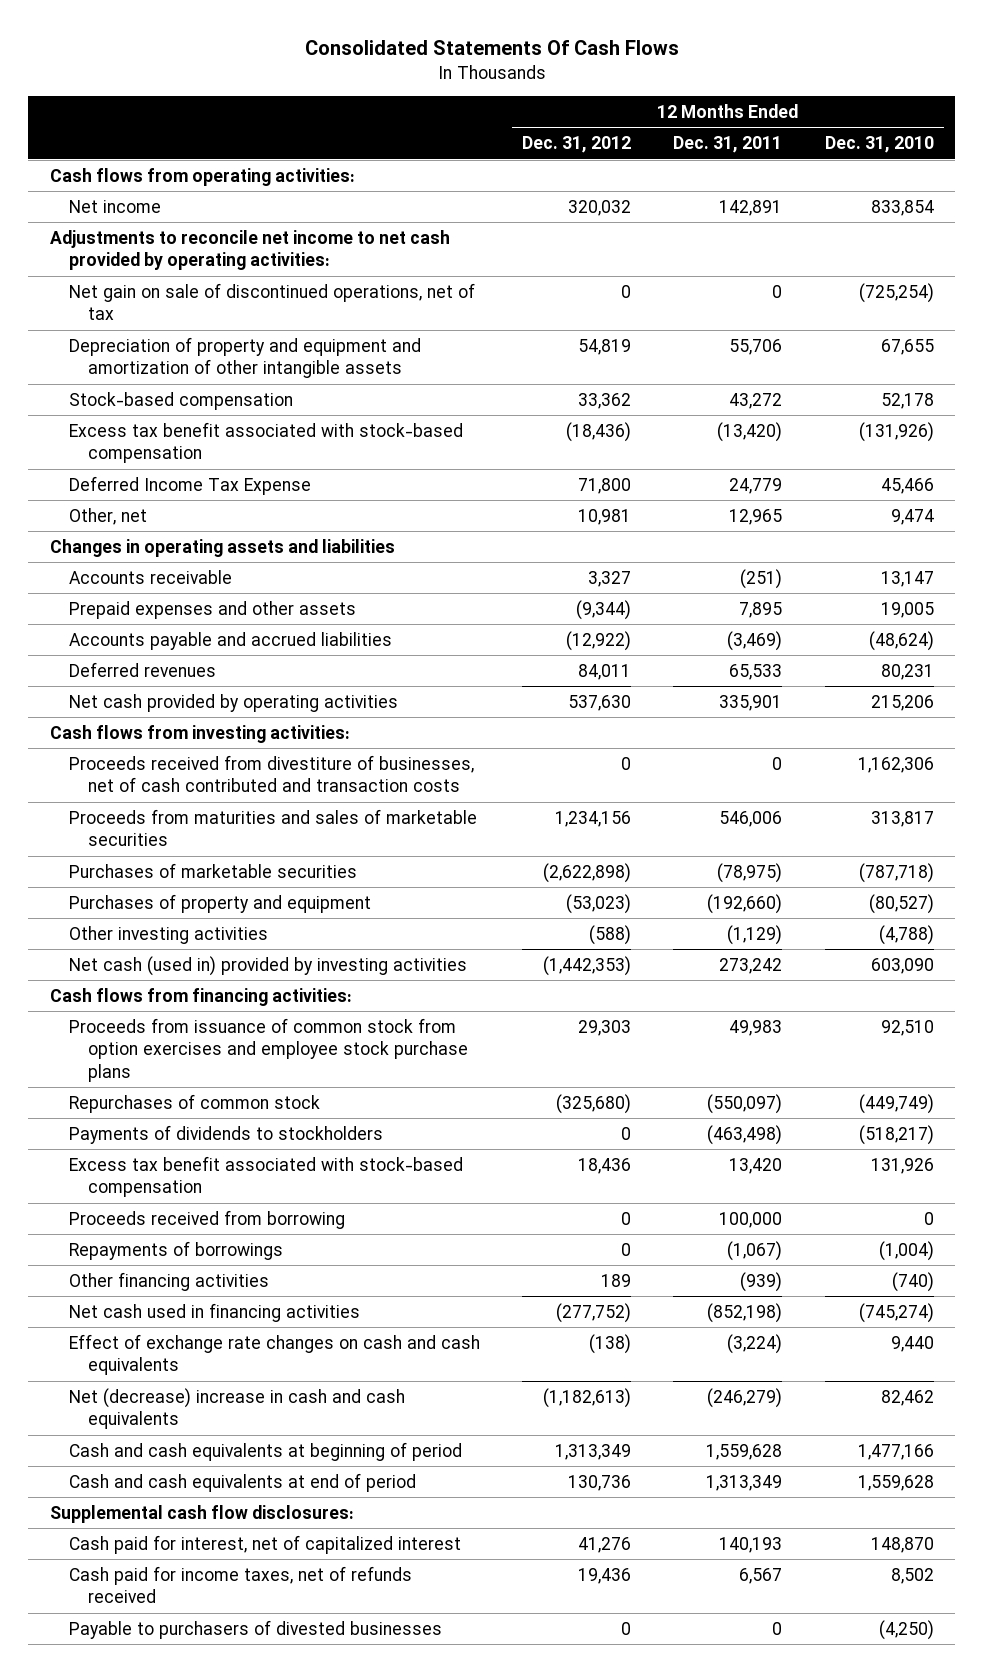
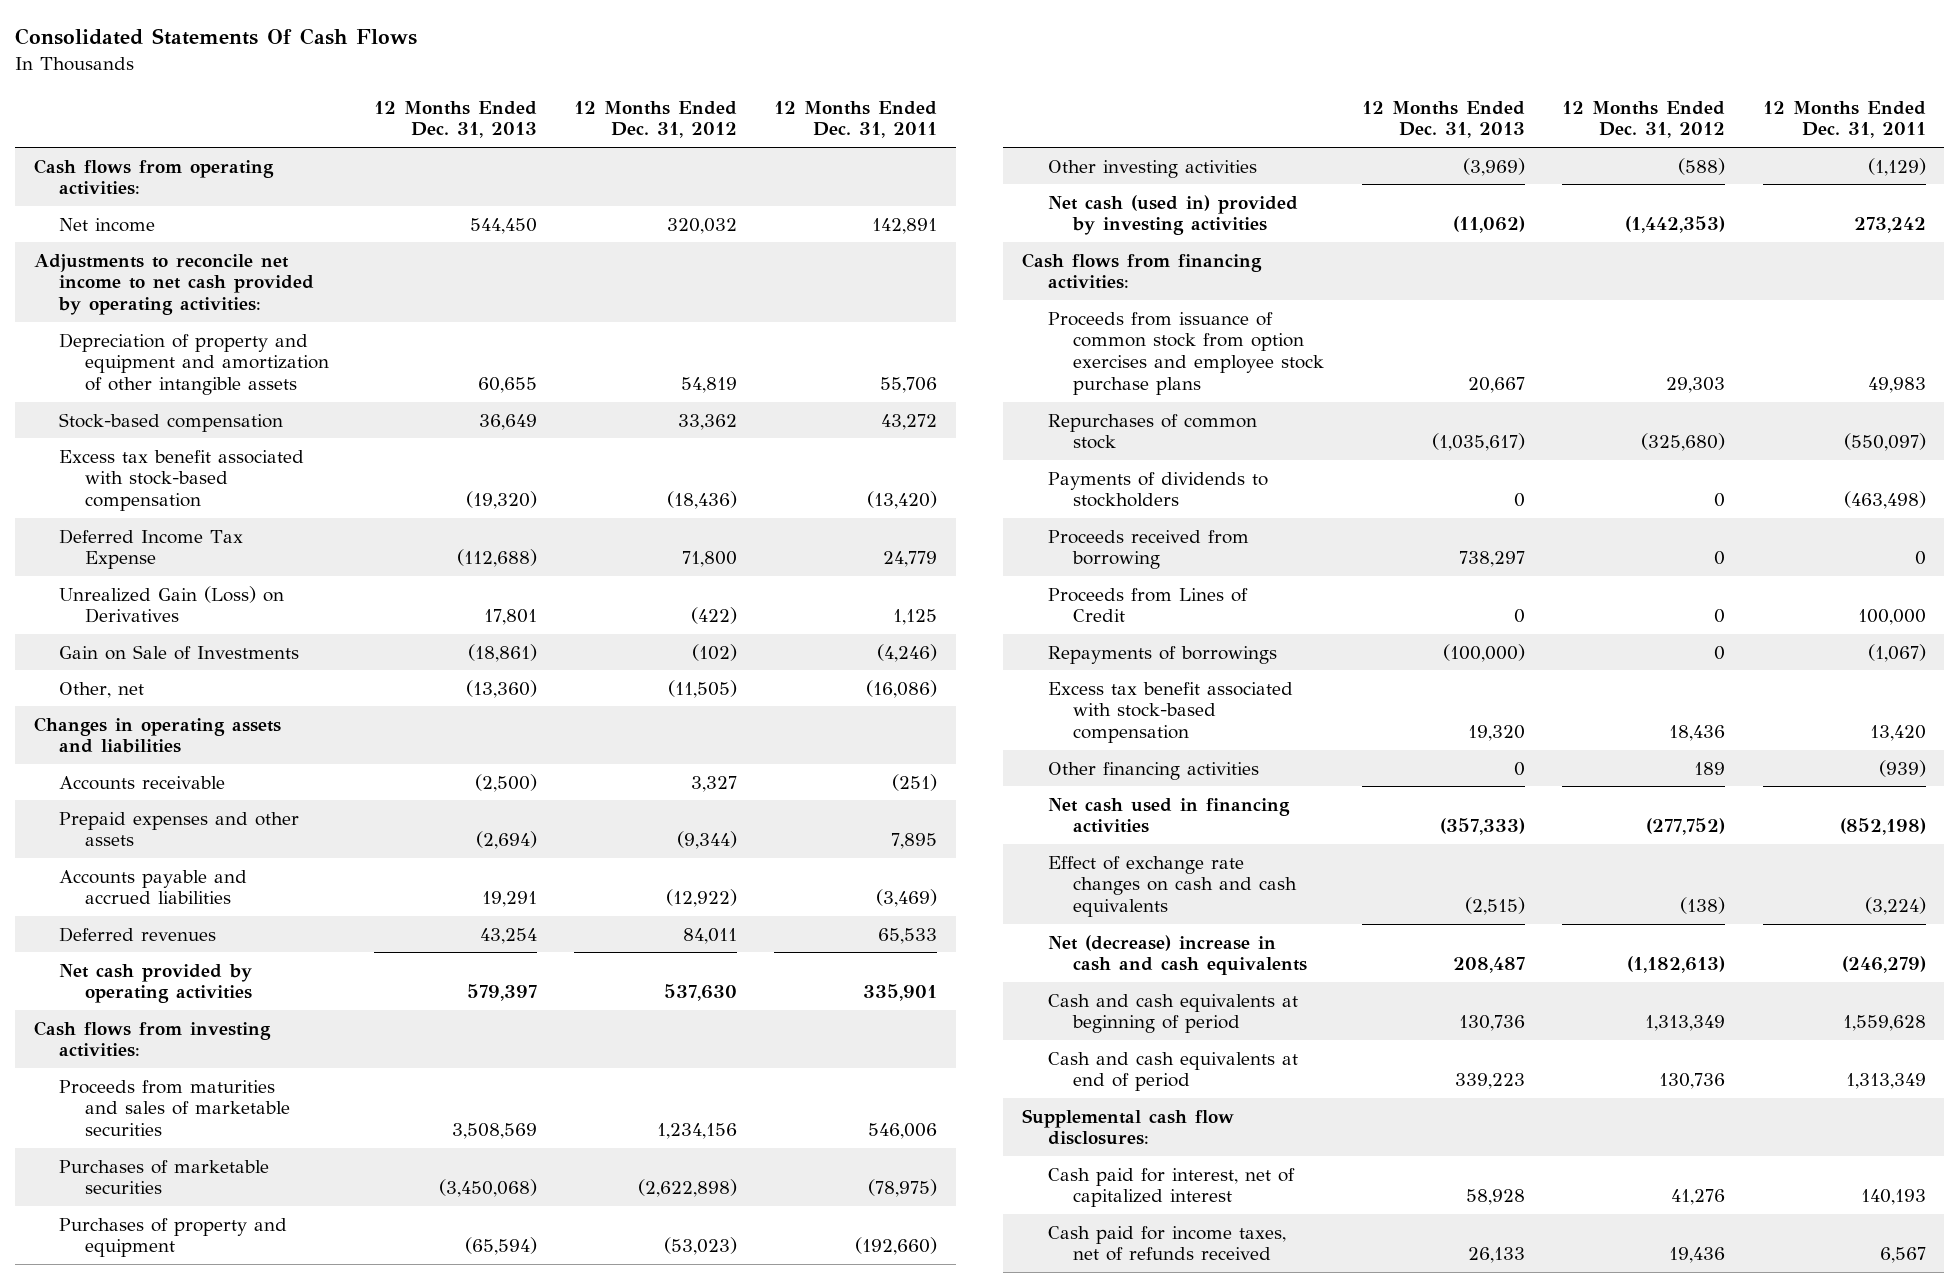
[824,136,934,154] Dec. 31, 2010 -> none
none -> [373,100,537,139] 12 Months Ended Dec. 31, 2013
[68,282,475,321] Net gain on sale of discontinued operations, net of tax -> none
none -> [59,585,285,624] Unrealized Gain (Loss) on Derivatives
none -> [59,644,300,660] Gain on Sale of Investments
[578,508,632,525] 10,981 -> [668,679,738,698] (11,505)
[729,508,783,525] 12,965 -> [866,679,938,698] (16,086)
[68,754,474,793] Proceeds received from divestiture of businesses, net of cash contributed and transaction costs -> none
[719,1211,783,1228] 100,000 -> [1914,551,1926,566] 0
none -> [1047,587,1248,623] Proceeds from Lines of Credit
[68,1155,463,1198] Excess tax benefit associated with stock-based compensation -> [1047,681,1293,744] Excess tax benefit associated with stock-based compensation
[68,1619,442,1639] Payable to purchasers of divested businesses -> none

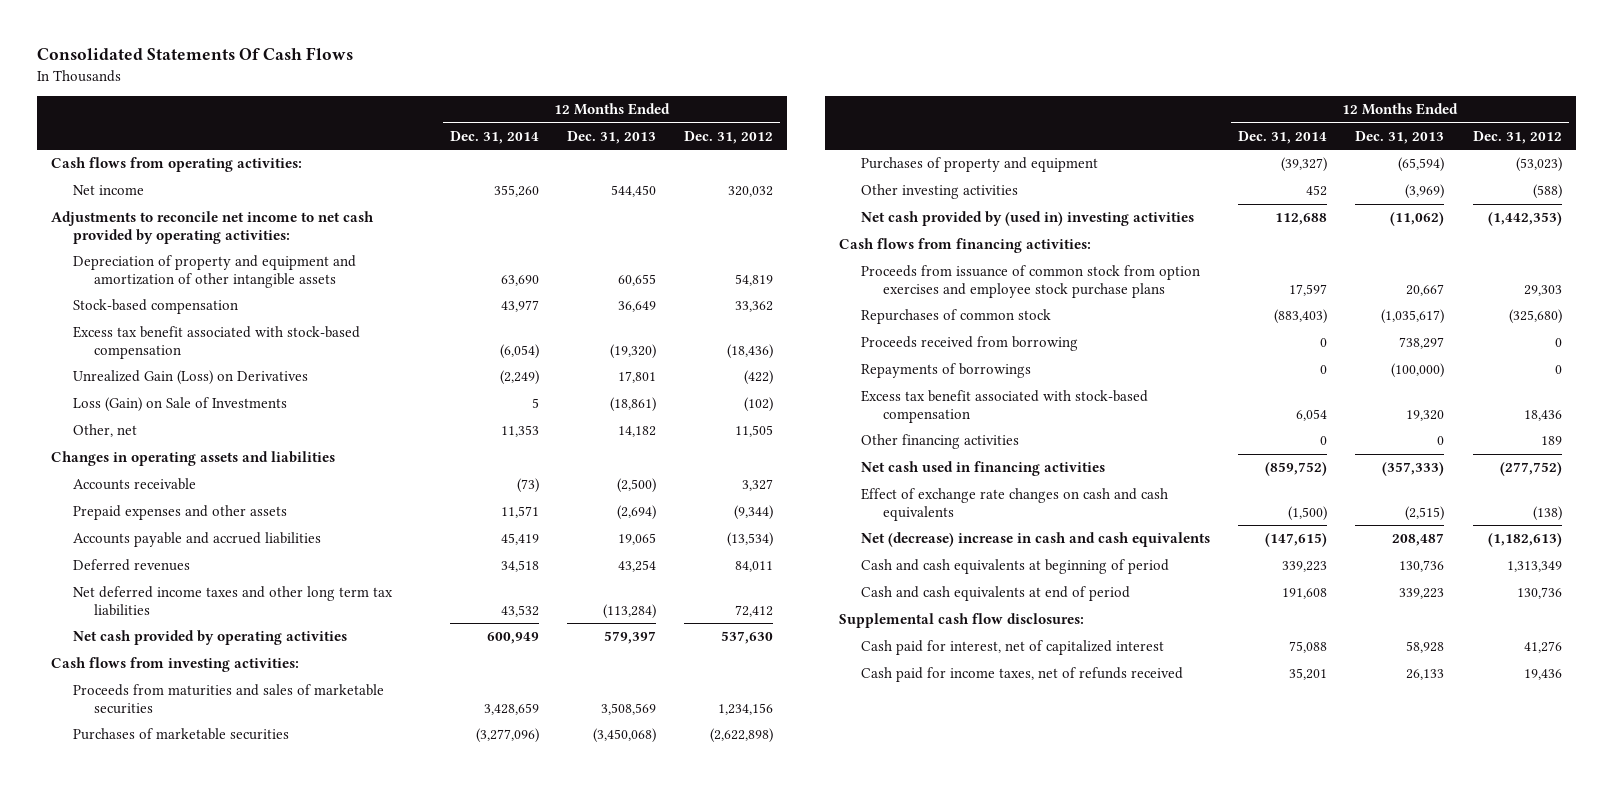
[774,100,938,139] 12 Months Ended Dec. 31, 2011 -> none
none -> [449,130,539,144] Dec. 31, 2014
[59,528,244,570] Deferred Income Tax Expense -> none
[59,644,300,660] Gain on Sale of Investments -> [72,397,287,413] Loss (Gain) on Sale of Investments
[465,679,537,698] (13,360) -> [618,426,657,438] 14,182
[668,679,738,698] (11,505) -> [735,425,774,438] 11,505
[481,891,537,908] 19,291 -> [618,533,657,546] 19,065
[666,889,738,908] (12,922) -> [727,532,774,548] (13,534)
none -> [72,586,393,617] Net deferred income taxes and other long term tax liabilities
[1047,194,1298,236] Net cash (used in) provided by investing activities -> [860,211,1194,227] Net cash provided by (used in) investing activities
[1047,471,1268,508] Payments of dividends to stockholders -> none
[1047,587,1248,623] Proceeds from Lines of Credit -> none

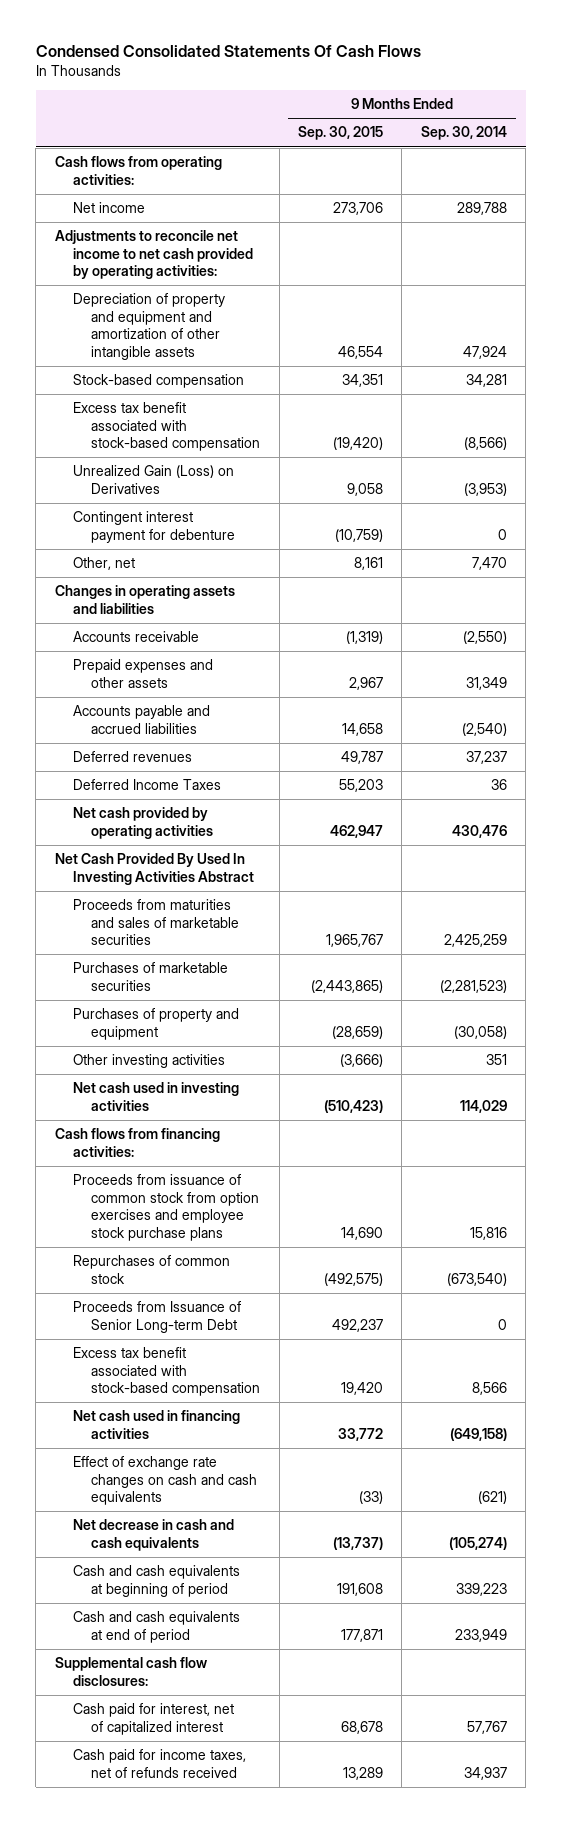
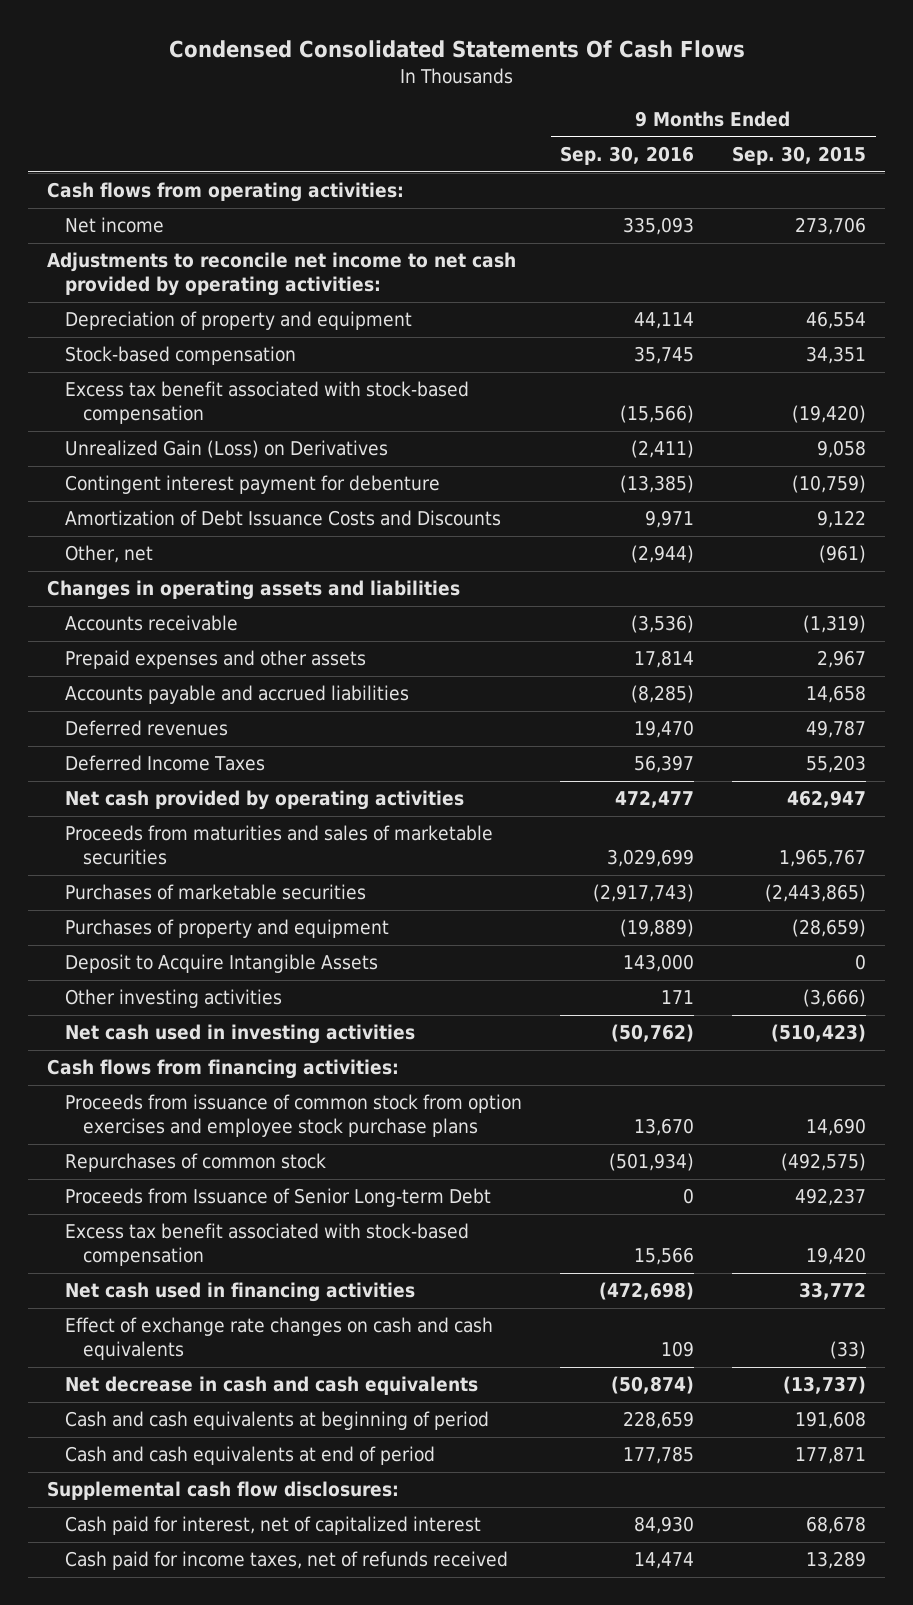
[420,126,507,141] Sep. 30, 2014 -> none
none -> [560,146,695,166] Sep. 30, 2016
[72,293,225,360] Depreciation of property and equipment and amortization of other intangible assets -> [64,311,412,331] Depreciation of property and equipment
none -> [64,510,501,527] Amortization of Debt Issuance Costs and Discounts
[353,557,383,571] 8,161 -> [819,545,867,564] (961)
[54,853,254,885] Net Cash Provided By Used In Investing Activities Abstract -> none
none -> [64,954,378,974] Deposit to Acquire Intangible Assets

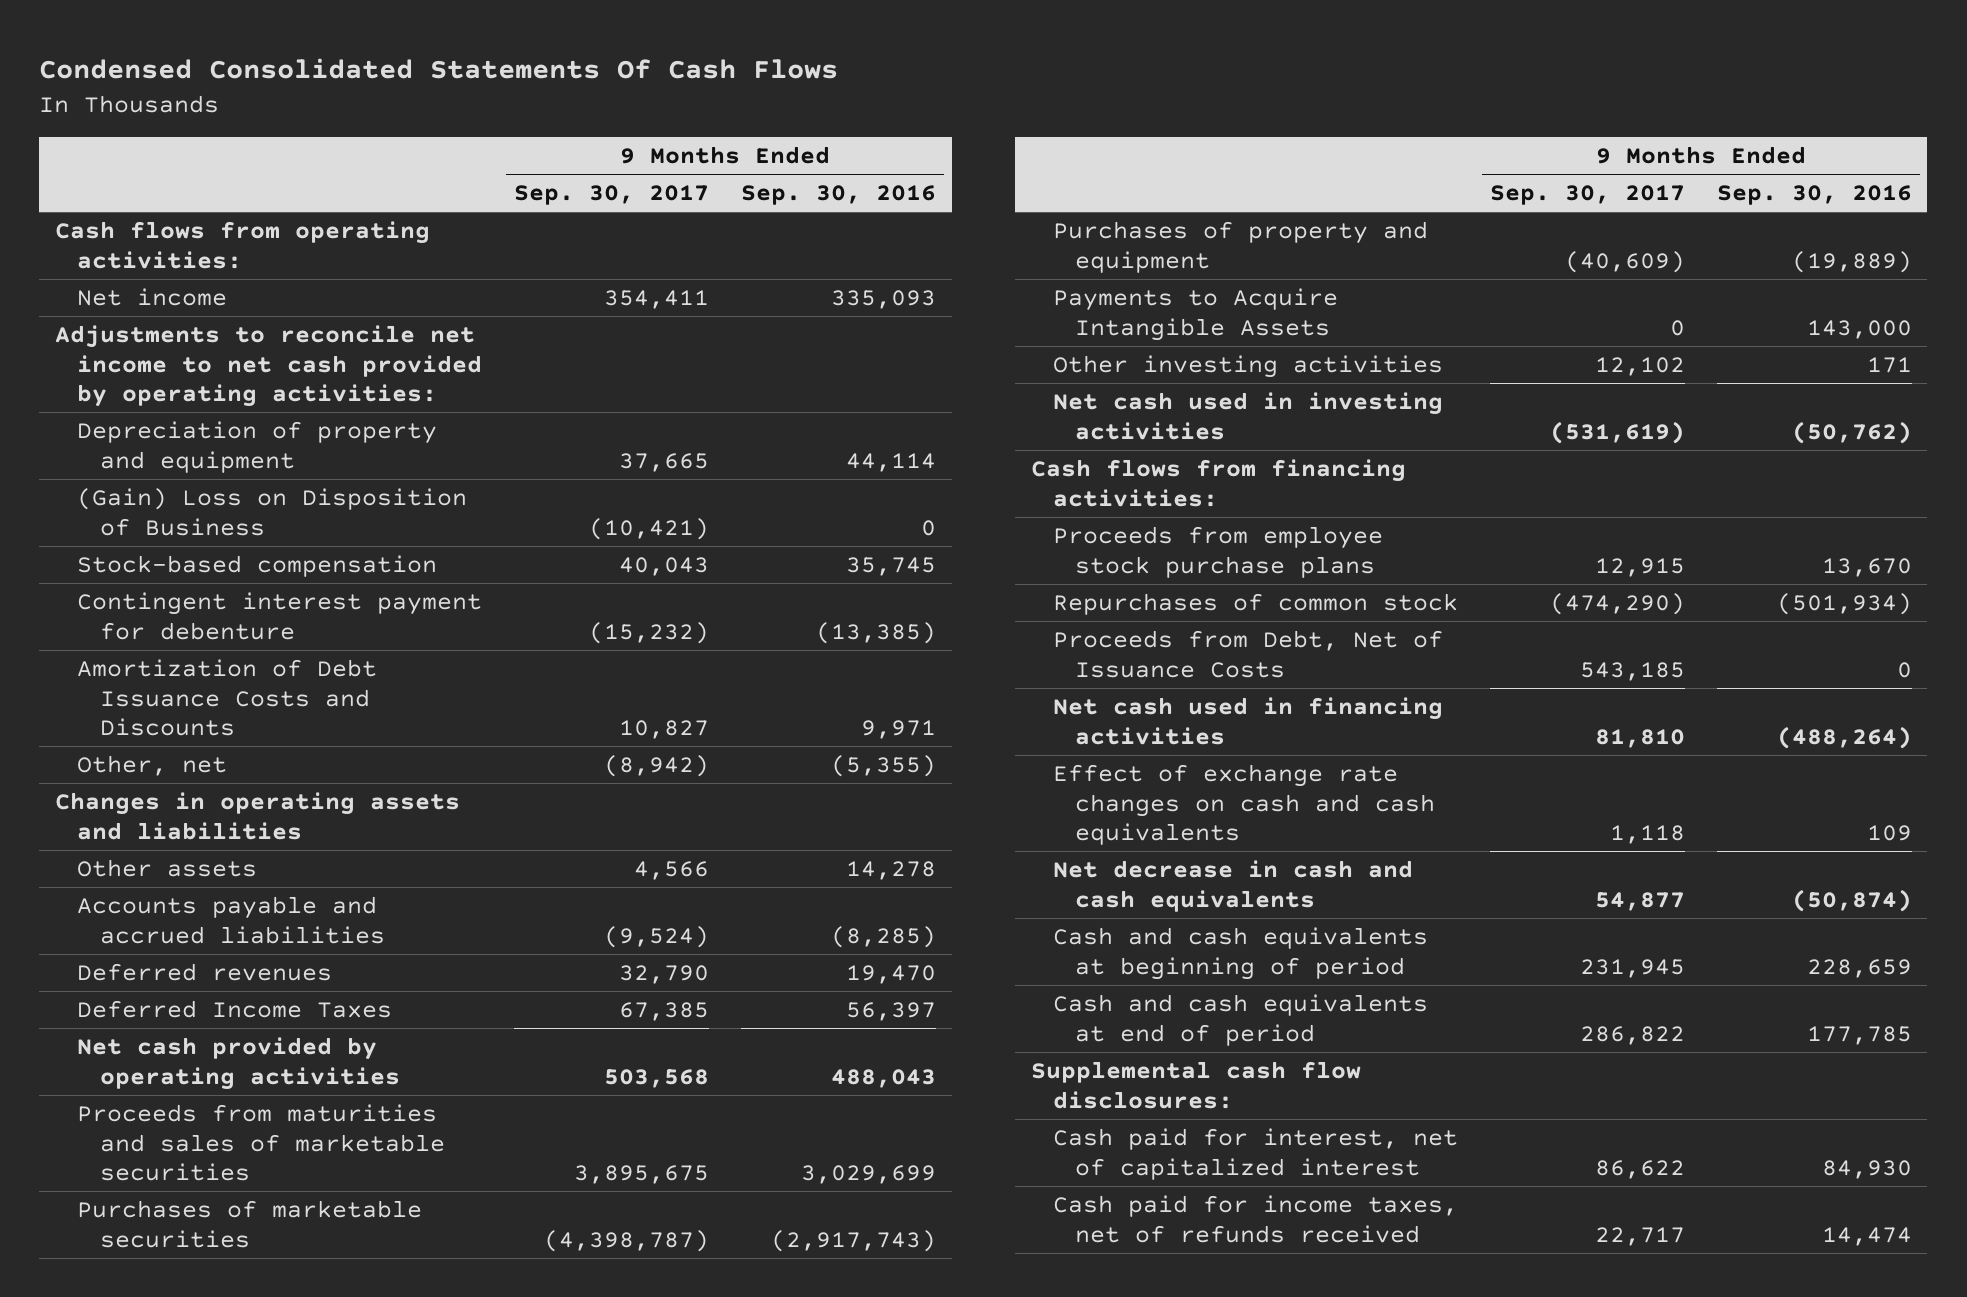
[732,146,867,166] Sep. 30, 2015 -> none
none -> [514,185,710,206] Sep. 30, 2017
none -> [77,487,468,536] (Gain) Loss on Disposition of Business
[64,381,469,425] Excess tax benefit associated with stock-based compensation -> none
[64,440,388,459] Unrealized Gain (Loss) on Derivatives -> none
[631,545,695,564] (2,944) -> [831,754,937,777] (5,355)
[64,615,238,632] Accounts receivable -> none
[64,650,366,670] Prepaid expenses and other assets -> [77,858,258,877] Other assets
[634,650,695,669] 17,814 -> [846,860,937,880] 14,278
[615,790,695,809] 472,477 -> [831,1068,937,1088] 488,043
[64,954,378,974] Deposit to Acquire Intangible Assets -> [1052,287,1338,341] Payments to Acquire Intangible Assets
[64,1094,522,1138] Proceeds from issuance of common stock from option exercises and employee stock purchase plans -> [1052,525,1383,578] Proceeds from employee stock purchase plans
[64,1223,469,1267] Excess tax benefit associated with stock-based compensation -> none
[64,1188,491,1208] Proceeds from Issuance of Senior Long-term Debt -> [1052,629,1443,678] Proceeds from Debt, Net of Issuance Costs
[599,1282,695,1301] (472,698) -> [1776,725,1912,749] (488,264)

